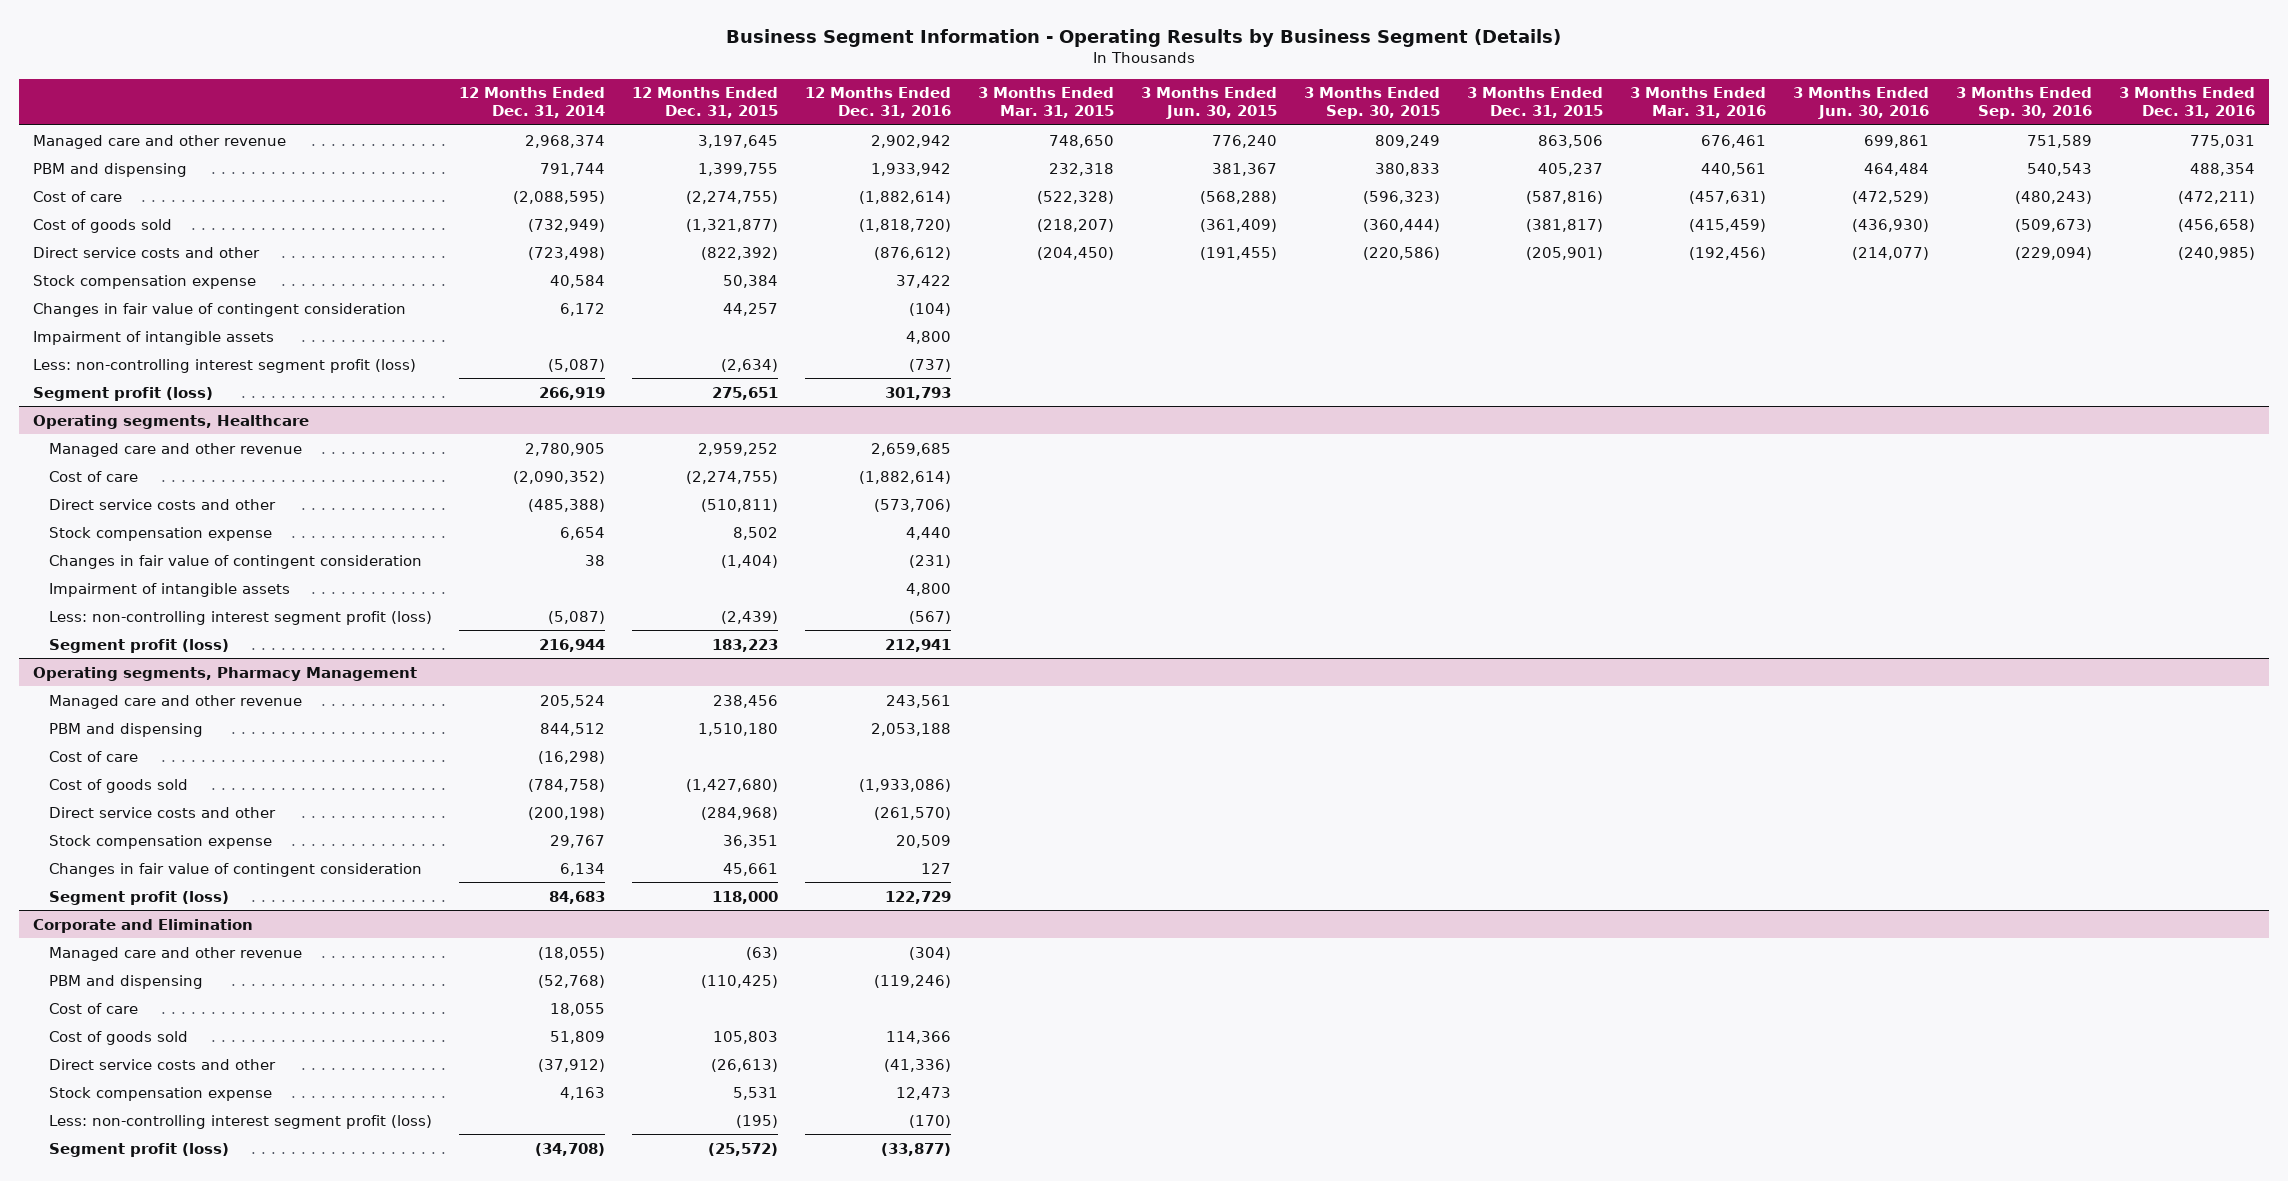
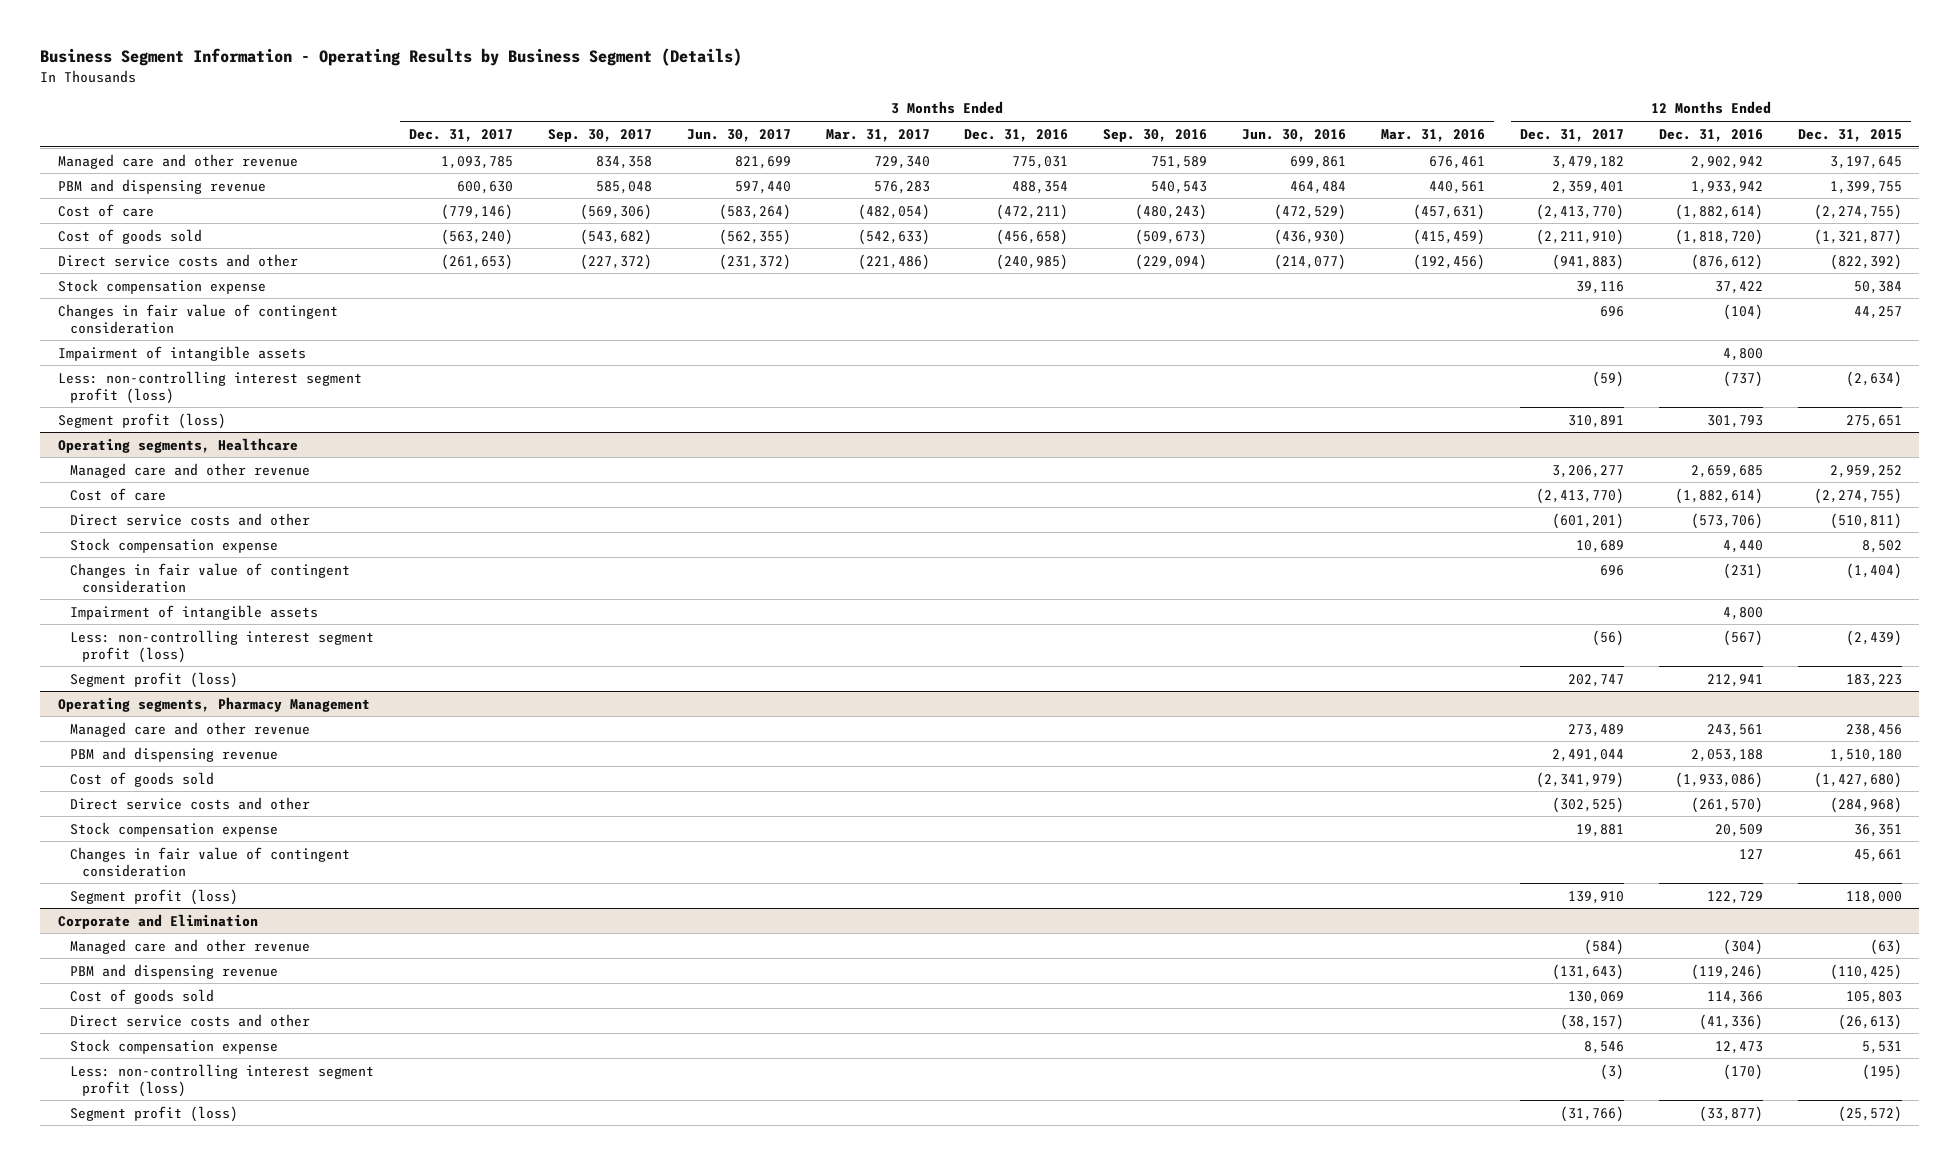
[459,87,606,118] 12 Months Ended Dec. 31, 2014 -> none
[978,87,1115,118] 3 Months Ended Mar. 31, 2015 -> none
[1141,87,1278,119] 3 Months Ended Jun. 30, 2015 -> none
[1304,87,1441,119] 3 Months Ended Sep. 30, 2015 -> none
[1467,87,1604,118] 3 Months Ended Dec. 31, 2015 -> none
none -> [408,128,513,142] Dec. 31, 2017
none -> [547,128,652,142] Sep. 30, 2017
none -> [686,128,791,142] Jun. 30, 2017
none -> [825,128,930,142] Mar. 31, 2017
none -> [1520,128,1625,142] Dec. 31, 2017
[32,162,187,177] PBM and dispensing -> [57,178,266,194] PBM and dispensing revenue
[49,750,139,762] Cost of care -> none
[49,722,204,737] PBM and dispensing -> [70,746,279,762] PBM and dispensing revenue
[49,1002,139,1014] Cost of care -> none
[49,974,204,989] PBM and dispensing -> [70,963,279,979] PBM and dispensing revenue

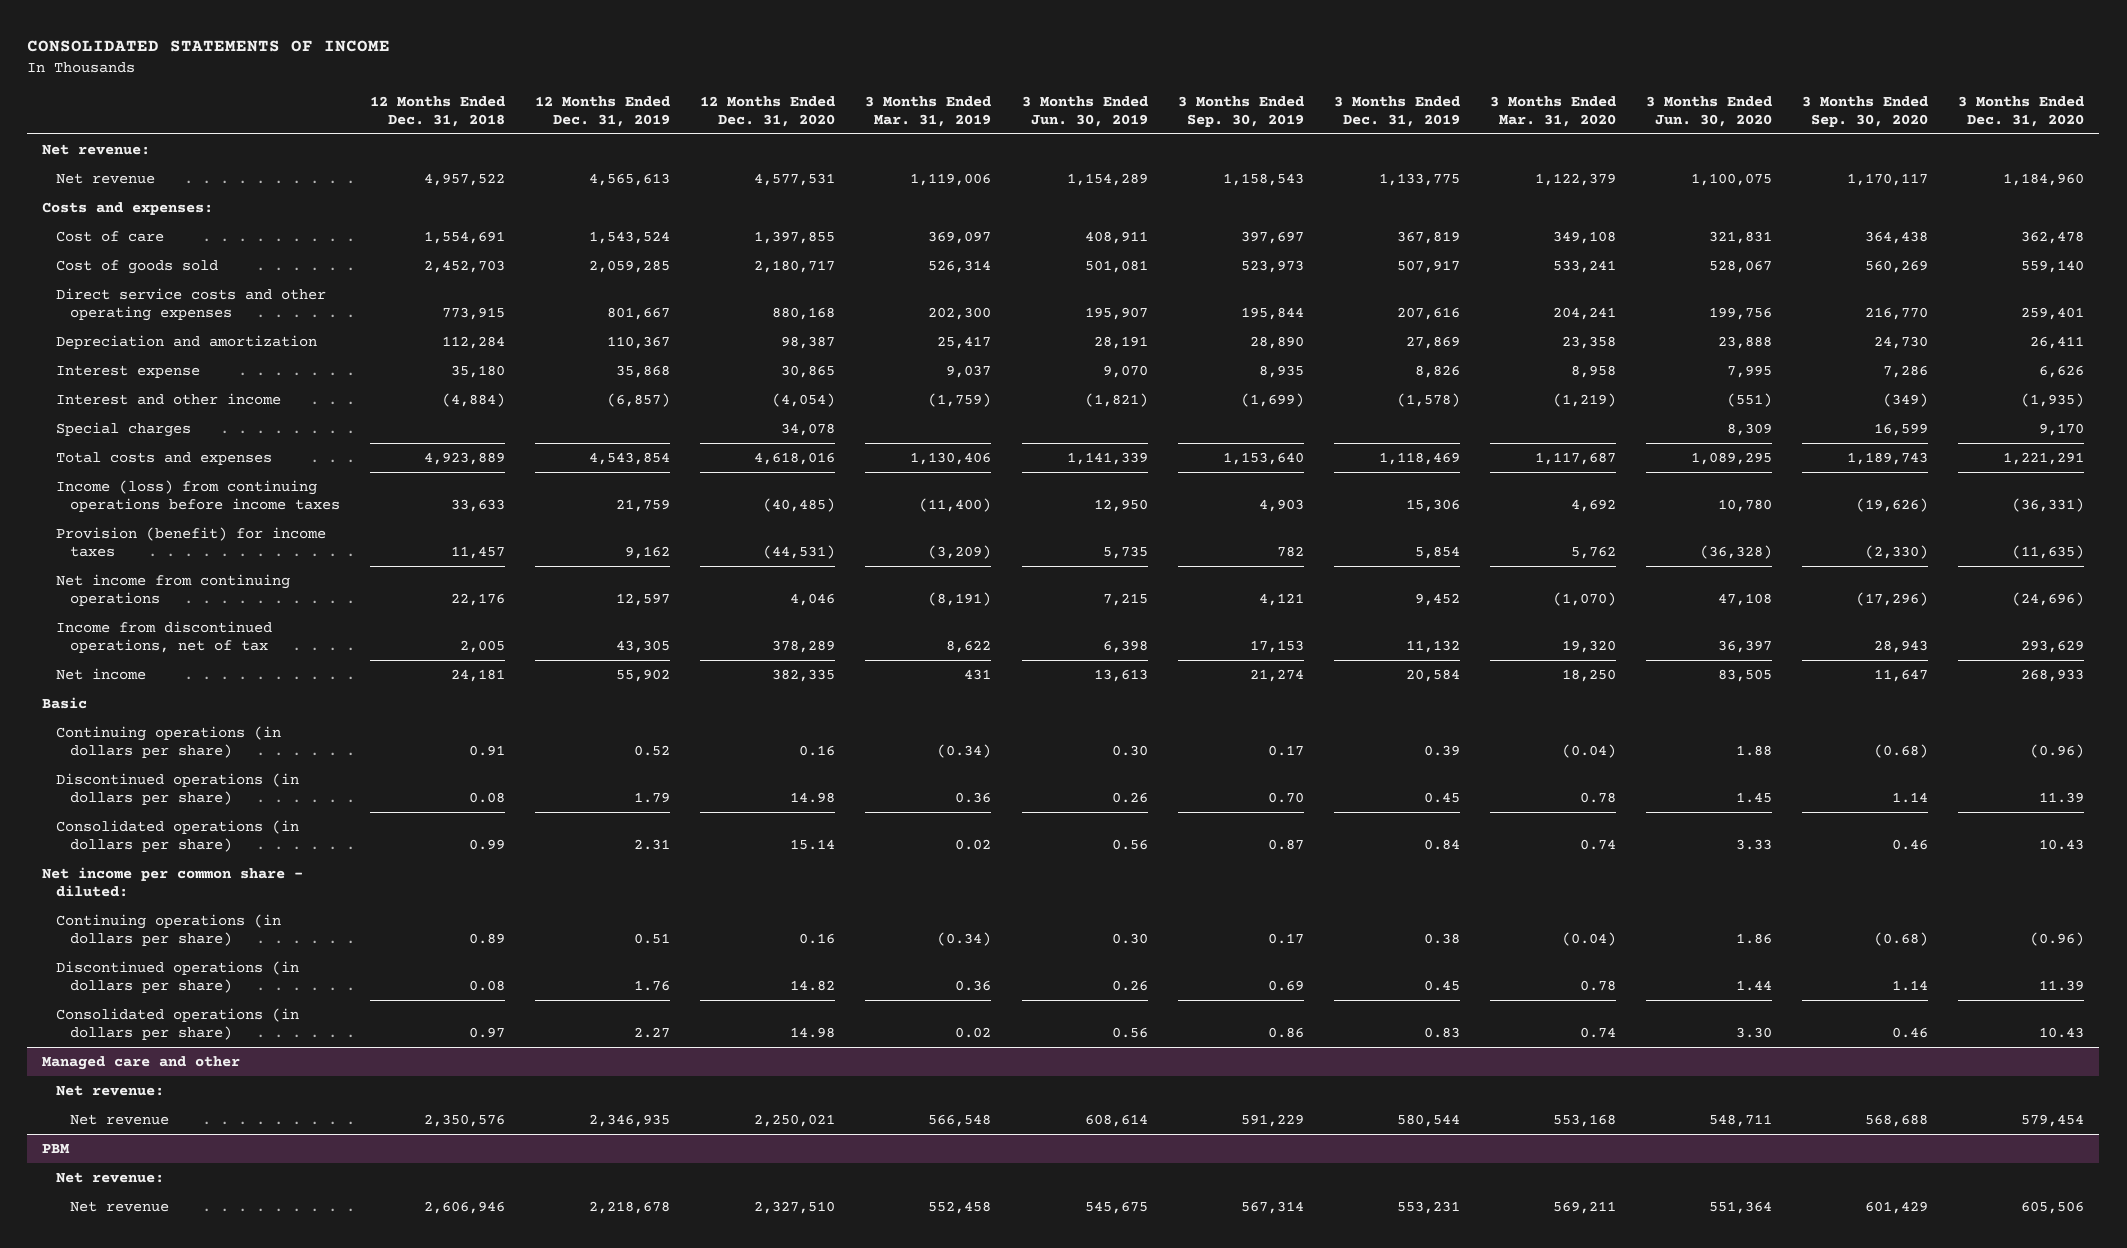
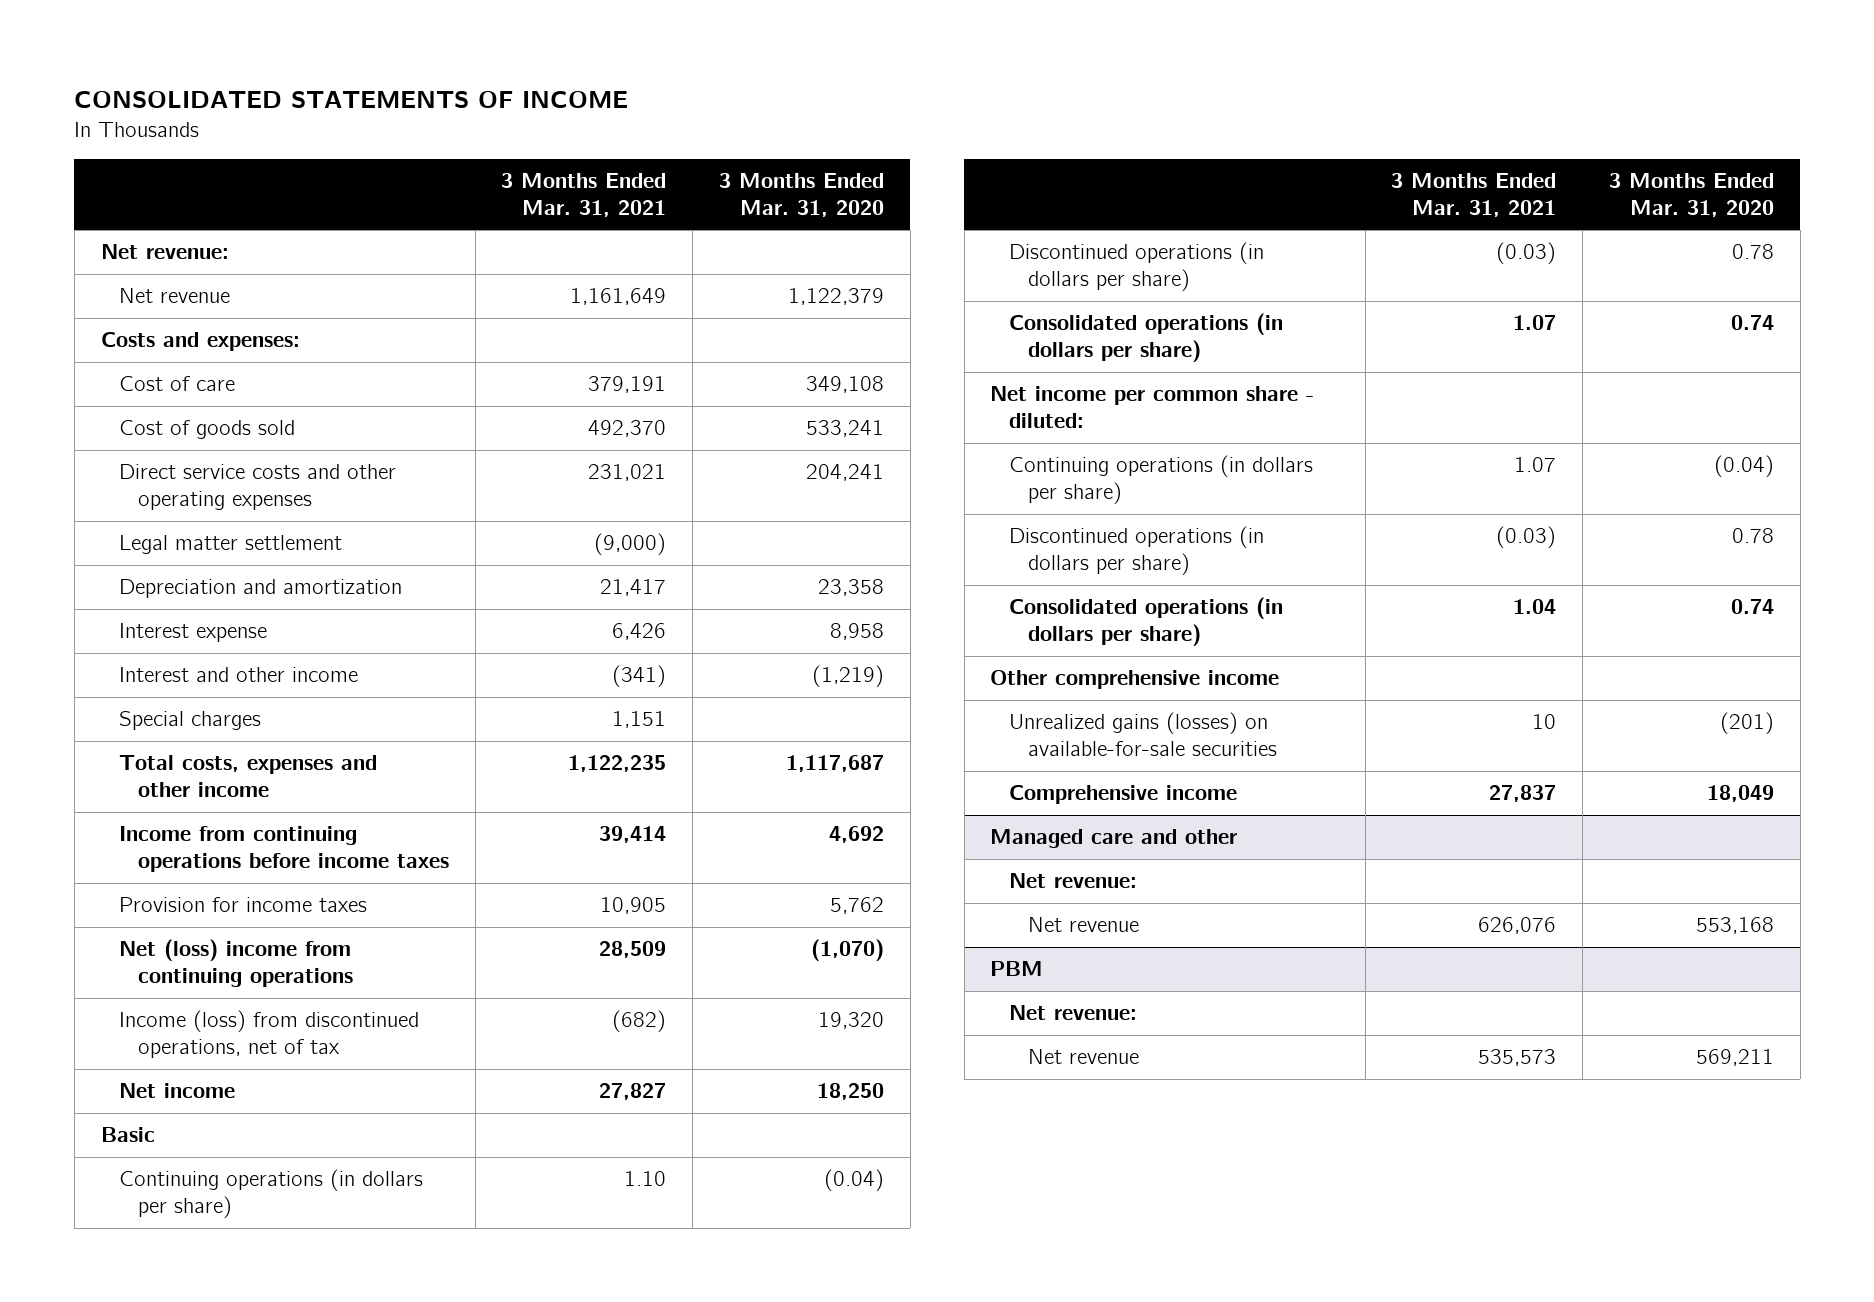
[369,95,505,127] 12 Months Ended Dec. 31, 2018 -> none
[535,95,671,127] 12 Months Ended Dec. 31, 2019 -> none
[700,95,836,127] 12 Months Ended Dec. 31, 2020 -> none
[865,95,992,127] 3 Months Ended Mar. 31, 2019 -> none
[1021,95,1148,127] 3 Months Ended Jun. 30, 2019 -> none
[1177,95,1304,127] 3 Months Ended Sep. 30, 2019 -> none
[1333,95,1460,127] 3 Months Ended Dec. 31, 2019 -> none
[1646,95,1773,127] 3 Months Ended Jun. 30, 2020 -> none
[1802,95,1929,127] 3 Months Ended Sep. 30, 2020 -> none
[1958,95,2085,127] 3 Months Ended Dec. 31, 2020 -> none
none -> [501,172,667,218] 3 Months Ended Mar. 31, 2021
none -> [119,535,343,555] Legal matter settlement
[56,451,273,465] Total costs and expenses -> [119,755,378,798] Total costs, expenses and other income
[56,479,340,512] Income (loss) from continuing operations before income taxes -> [119,826,449,873] Income from continuing operations before income taxes
[56,526,327,557] Provision (benefit) for income taxes -> [119,897,368,913] Provision for income taxes
[56,573,291,606] Net income from continuing operations -> [119,939,353,988] Net (loss) income from continuing operations
[56,620,273,653] Income from discontinued operations, net of tax -> [119,1010,420,1059] Income (loss) from discontinued operations, net of tax
none -> [990,670,1280,690] Other comprehensive income
none -> [1009,712,1277,757] Unrealized gains (losses) on available-for-sale securities
none -> [1009,785,1238,805] Comprehensive income

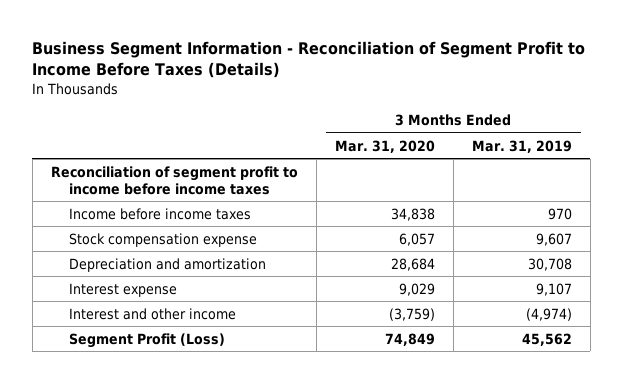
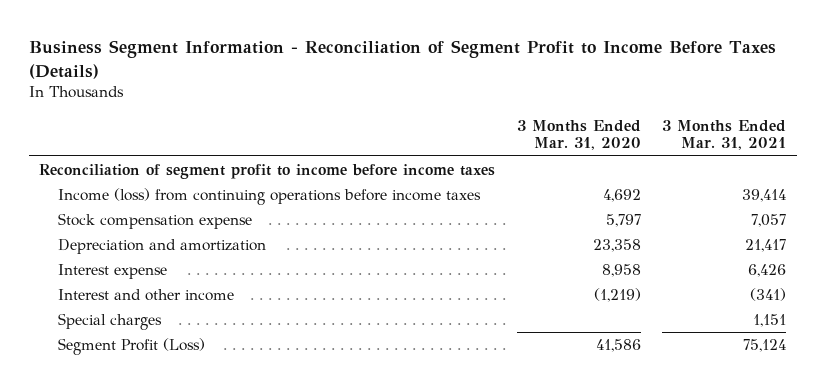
[471,139,572,153] Mar. 31, 2019 -> none
none -> [662,119,787,151] 3 Months Ended Mar. 31, 2021
[69,207,252,220] Income before income taxes -> [58,187,482,205] Income (loss) from continuing operations before income taxes
[390,207,435,221] 34,838 -> [602,188,641,202] 4,692
[398,232,435,246] 6,057 -> [605,213,641,227] 5,797
[390,257,435,271] 28,684 -> [592,238,641,252] 23,358
[398,282,435,296] 9,029 -> [601,263,641,277] 8,958
[388,307,435,321] (3,759) -> [593,287,641,302] (1,219)
none -> [58,312,163,330] Special charges
[384,332,435,346] 74,849 -> [595,338,641,352] 41,586

